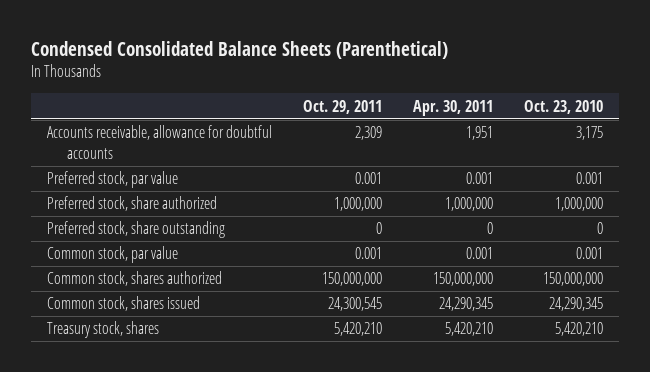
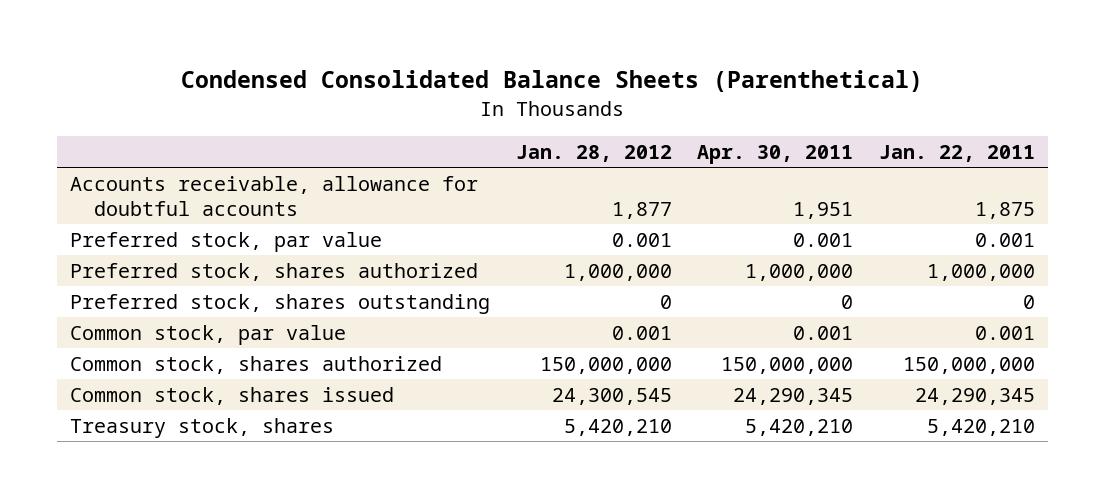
[302,99,382,114] Oct. 29, 2011 -> none
[524,99,604,114] Oct. 23, 2010 -> none
none -> [515,144,672,162] Jan. 28, 2012
none -> [878,144,1035,162] Jan. 22, 2011
[46,196,217,212] Preferred stock, share authorized -> [70,262,479,281] Preferred stock, shares authorized
[46,221,225,239] Preferred stock, share outstanding -> [70,293,491,314] Preferred stock, shares outstanding

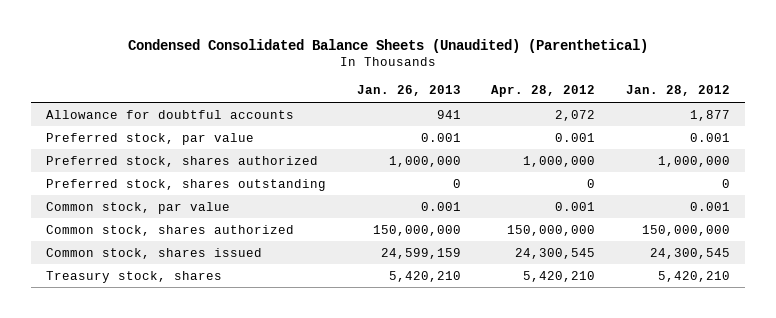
[181,70,924,93] Condensed Consolidated Balance Sheets (Parenthetical) -> [127,38,648,53] Condensed Consolidated Balance Sheets (Unaudited) (Parenthetical)
[697,144,854,164] Apr. 30, 2011 -> none
[878,144,1035,162] Jan. 22, 2011 -> none
none -> [356,85,461,97] Jan. 26, 2013
none -> [491,85,596,98] Apr. 28, 2012
[70,175,479,216] Accounts receivable, allowance for doubtful accounts -> [46,109,295,119] Allowance for doubtful accounts

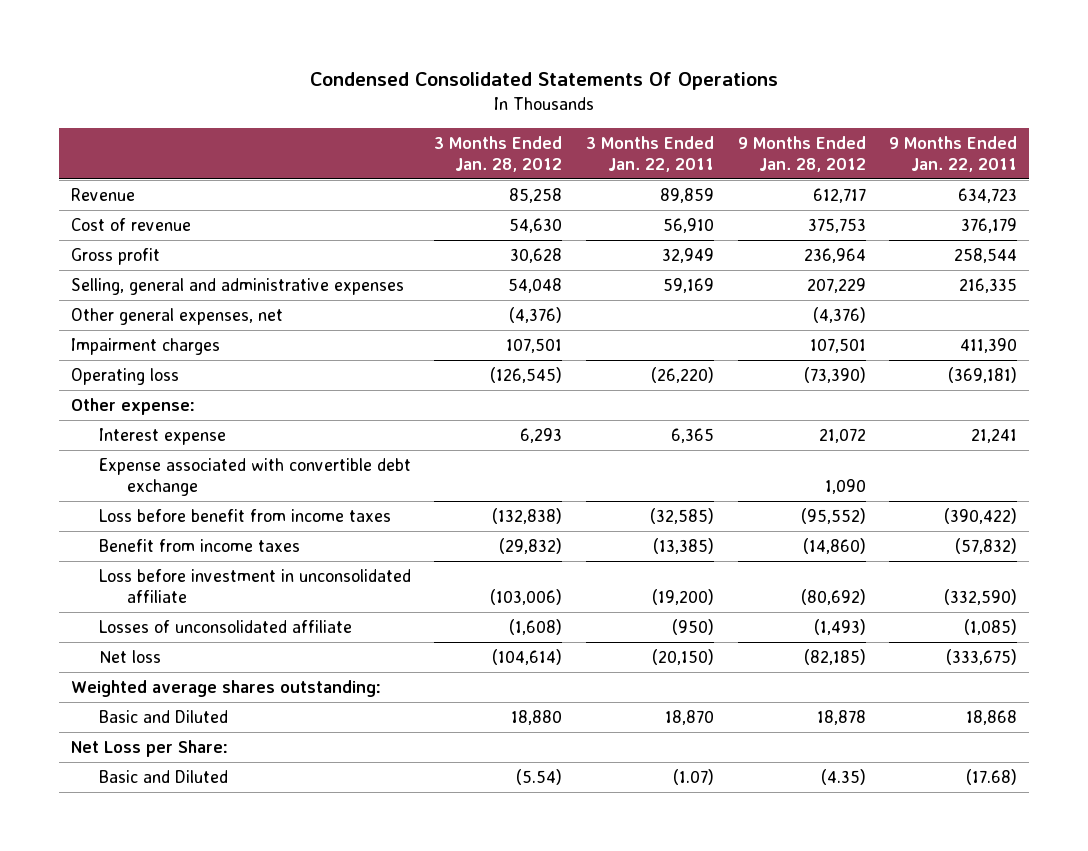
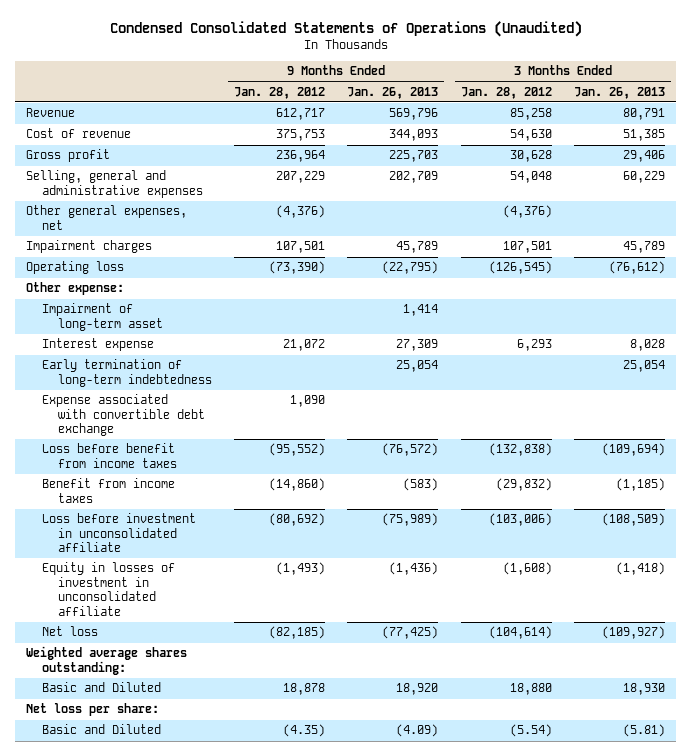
[309,72,778,91] Condensed Consolidated Statements Of Operations -> [109,21,582,38] Condensed Consolidated Statements of Operations (Unaudited)
[585,135,714,172] 3 Months Ended Jan. 22, 2011 -> none
[889,135,1018,172] 9 Months Ended Jan. 22, 2011 -> none
none -> [347,86,439,99] Jan. 26, 2013
none -> [574,86,666,99] Jan. 26, 2013
none -> [42,303,163,331] Impairment of long-term asset
none -> [42,359,212,387] Early termination of long-term indebtedness
[98,619,352,633] Losses of unconsolidated affiliate -> [42,562,176,616] Equity in losses of investment in unconsolidated affiliate
[70,739,228,757] Net Loss per Share: -> [26,703,160,717] Net loss per share:

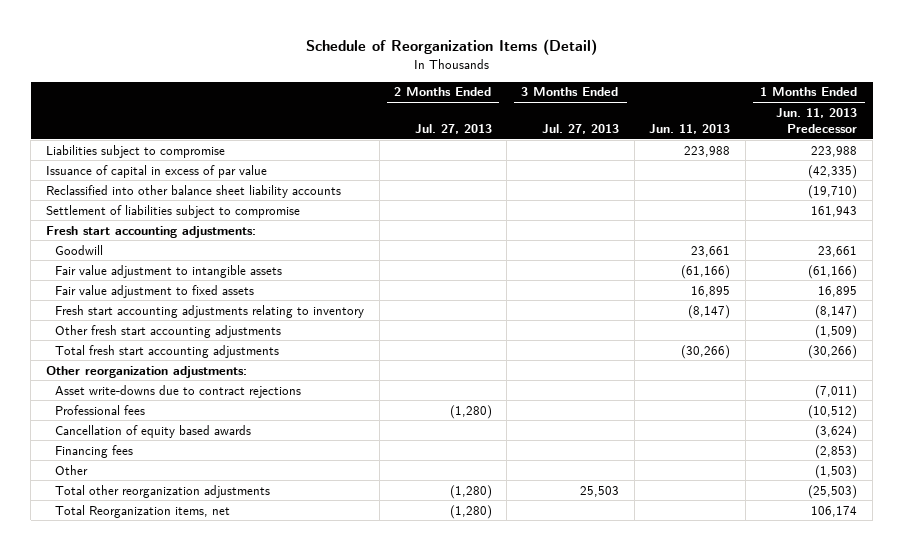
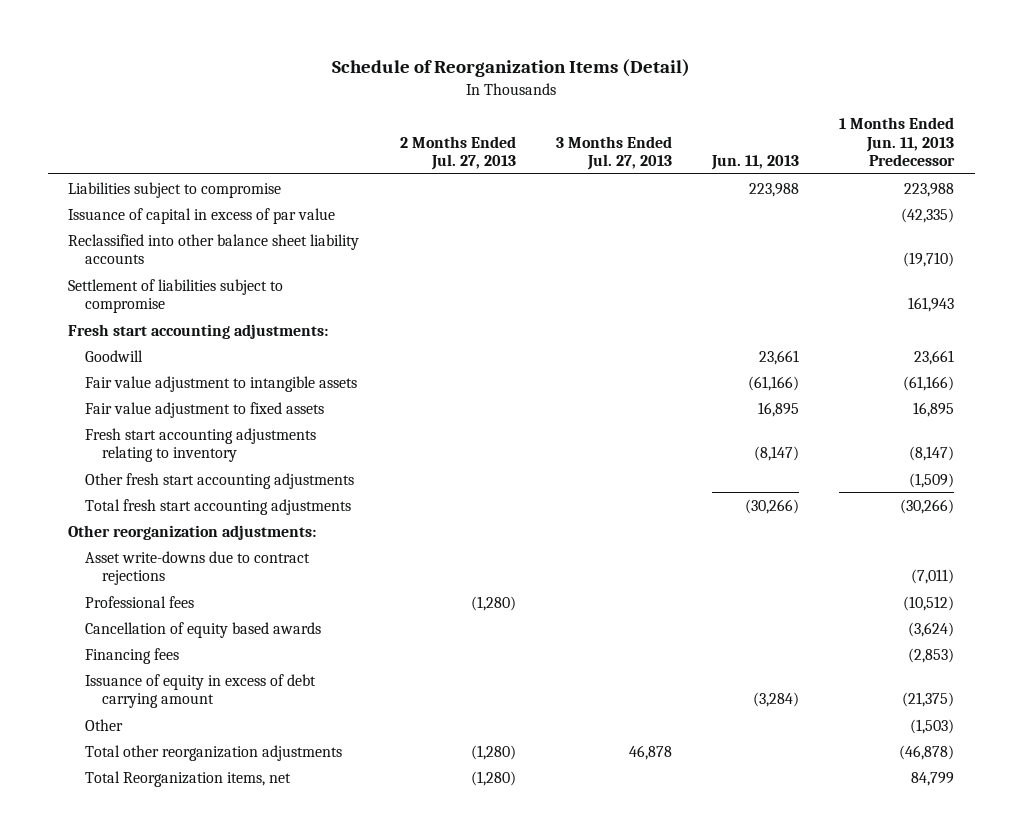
none -> [85,673,317,708] Issuance of equity in excess of debt carrying amount
[579,485,619,497] 25,503 -> [628,744,672,760] 46,878
[808,484,858,499] (25,503) -> [899,744,955,760] (46,878)
[811,505,858,517] 106,174 -> [911,771,955,786] 84,799

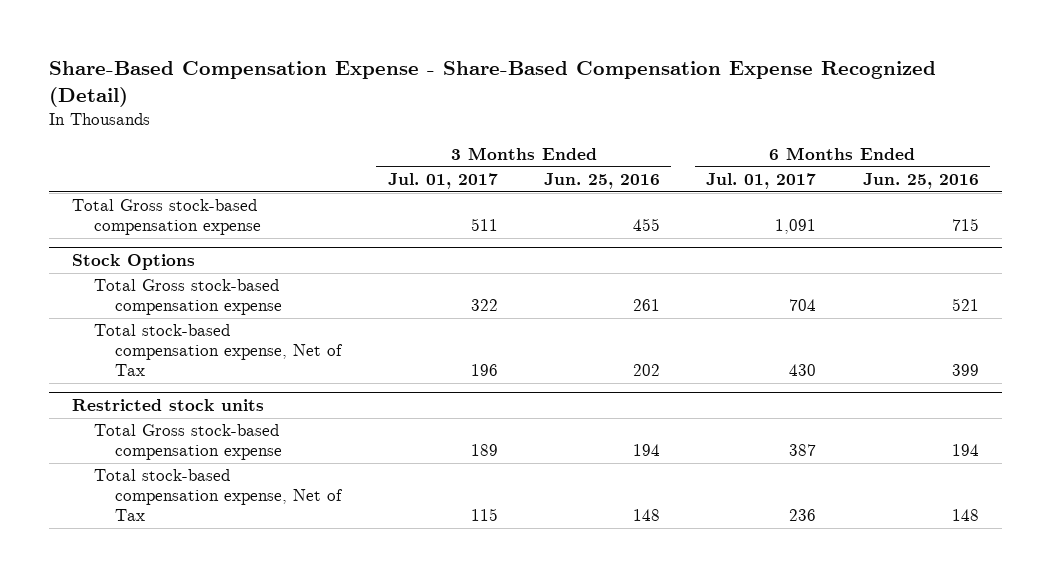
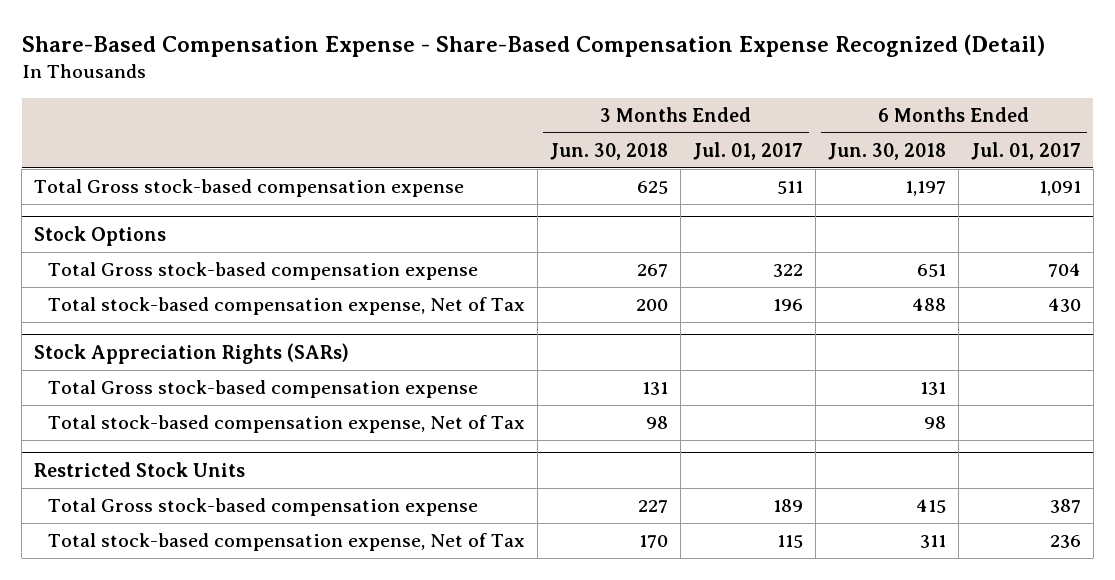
[543,173,660,190] Jun. 25, 2016 -> none
[862,173,979,190] Jun. 25, 2016 -> none
none -> [549,142,668,160] Jun. 30, 2018
none -> [827,142,946,160] Jun. 30, 2018
none -> [34,342,350,364] Stock Appreciation Rights (SARs)
none -> [47,380,478,399] Total Gross stock-based compensation expense
none -> [47,415,525,434] Total stock-based compensation expense, Net of Tax
[72,399,265,412] Restricted stock units -> [34,461,246,477] Restricted Stock Units

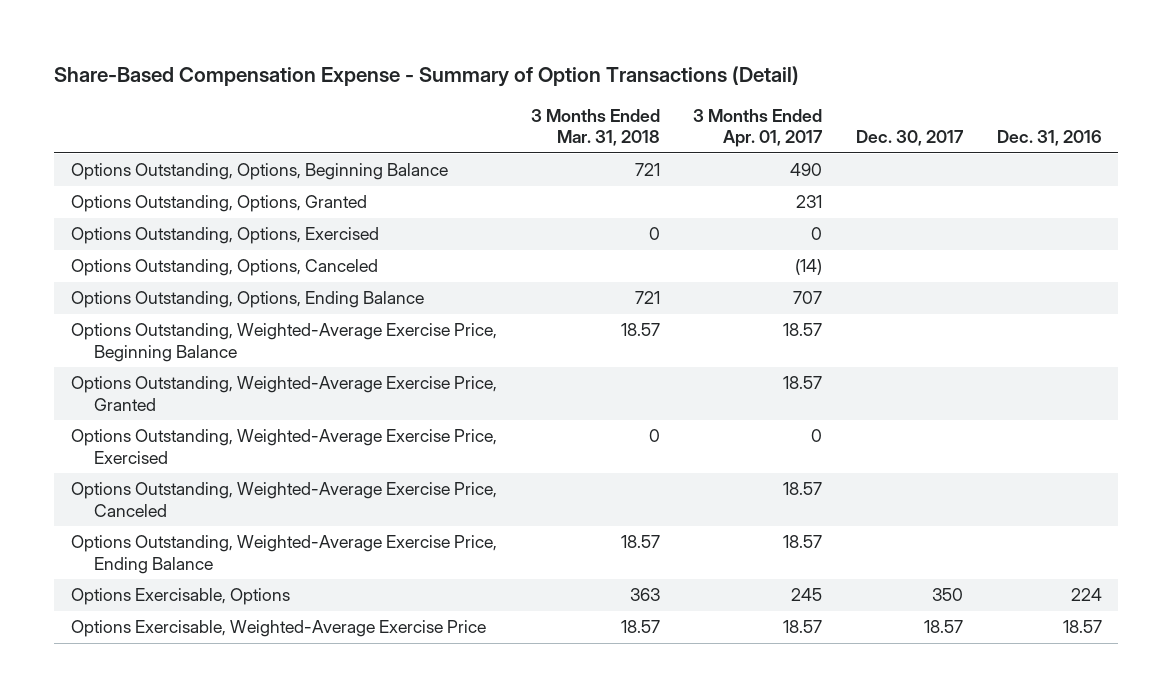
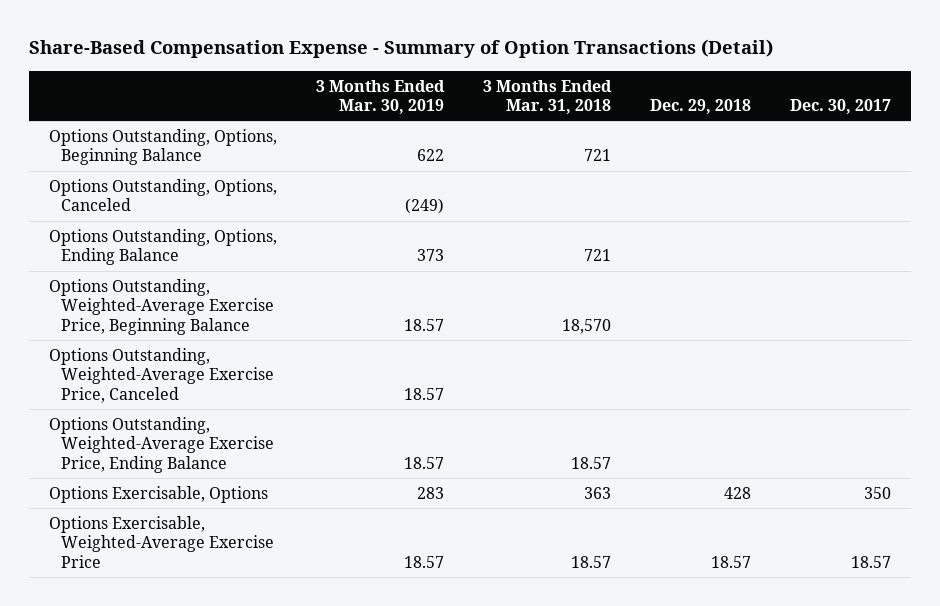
[693,108,824,148] 3 Months Ended Apr. 01, 2017 -> none
[996,130,1102,147] Dec. 31, 2016 -> none
none -> [316,79,446,115] 3 Months Ended Mar. 30, 2019
none -> [650,99,752,115] Dec. 29, 2018
[71,195,368,213] Options Outstanding, Options, Granted -> none
[71,227,380,245] Options Outstanding, Options, Exercised -> none
[71,376,498,412] Options Outstanding, Weighted-Average Exercise Price, Granted -> none
[71,429,498,465] Options Outstanding, Weighted-Average Exercise Price, Exercised -> none
[620,323,660,337] 18.57 -> [562,318,612,334] 18,570

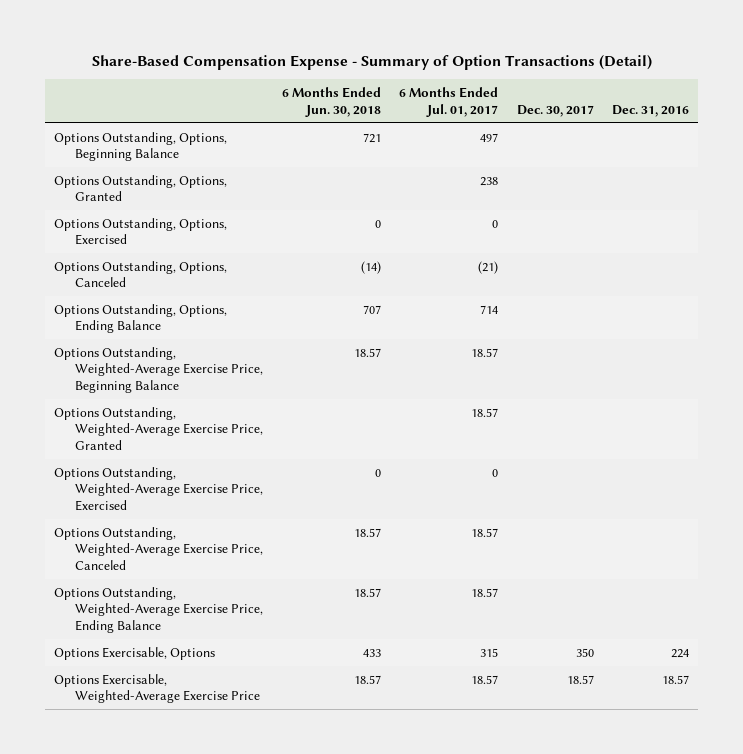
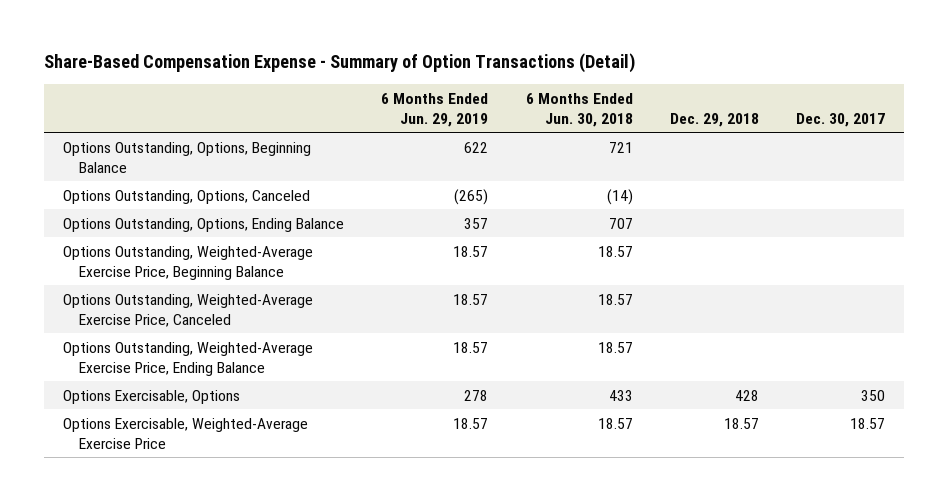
[399,87,499,117] 6 Months Ended Jul. 01, 2017 -> none
[612,104,690,117] Dec. 31, 2016 -> none
none -> [381,92,489,127] 6 Months Ended Jun. 29, 2019
none -> [669,112,759,127] Dec. 29, 2018
[53,174,227,202] Options Outstanding, Options, Granted -> none
[53,217,227,246] Options Outstanding, Options, Exercised -> none
[53,406,264,450] Options Outstanding, Weighted-Average Exercise Price, Granted -> none
[53,466,264,511] Options Outstanding, Weighted-Average Exercise Price, Exercised -> none

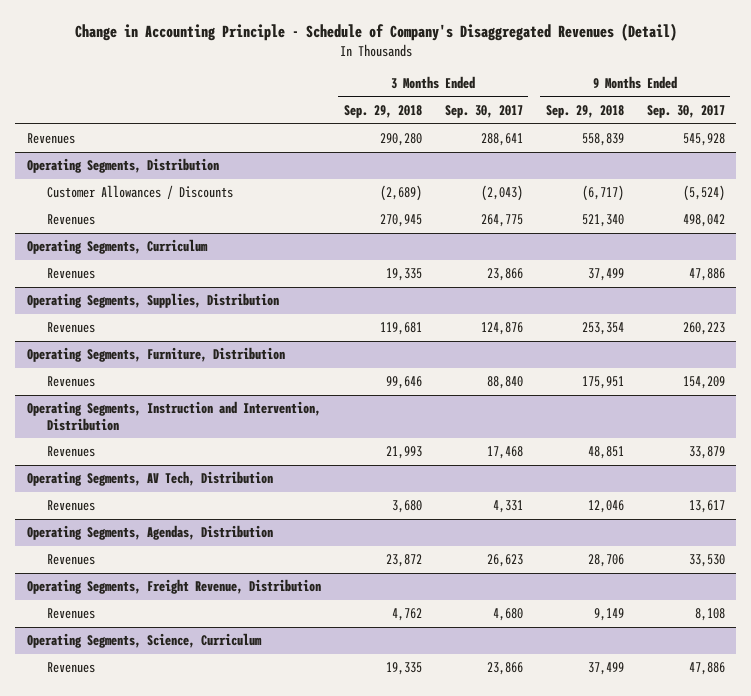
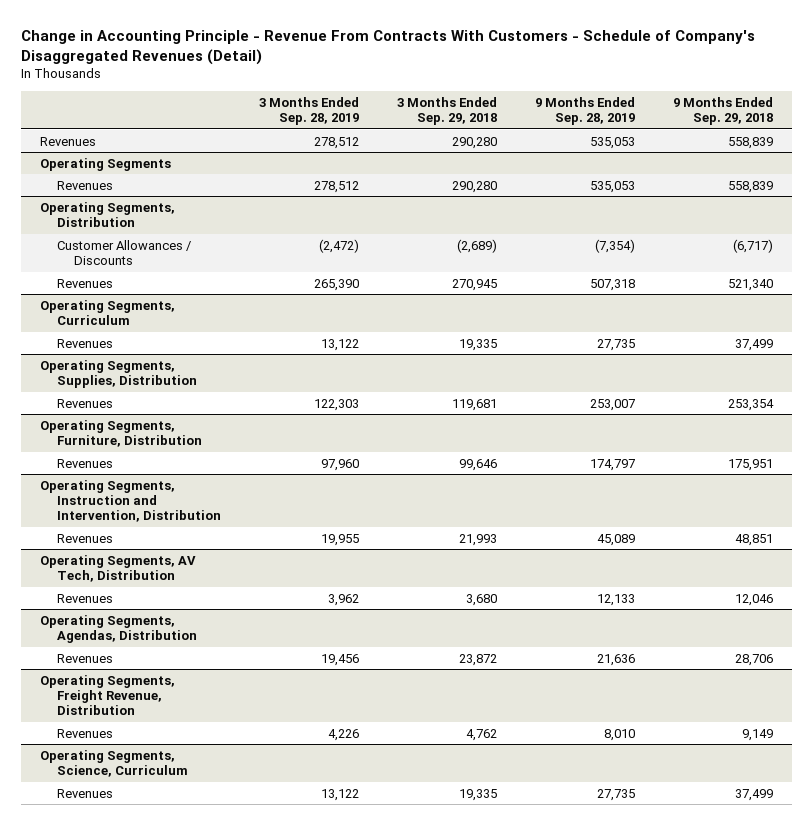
[74,23,677,42] Change in Accounting Principle - Schedule of Company's Disaggregated Revenues (Detail) -> [20,29,755,65] Change in Accounting Principle - Revenue From Contracts With Customers - Schedule of Company's Disaggregated Revenues (Detail)
[444,105,523,119] Sep. 30, 2017 -> none
[646,105,725,119] Sep. 30, 2017 -> none
none -> [258,97,359,126] 3 Months Ended Sep. 28, 2019
none -> [534,97,635,126] 9 Months Ended Sep. 28, 2019
none -> [39,157,171,171] Operating Segments
none -> [56,180,113,190] Revenues

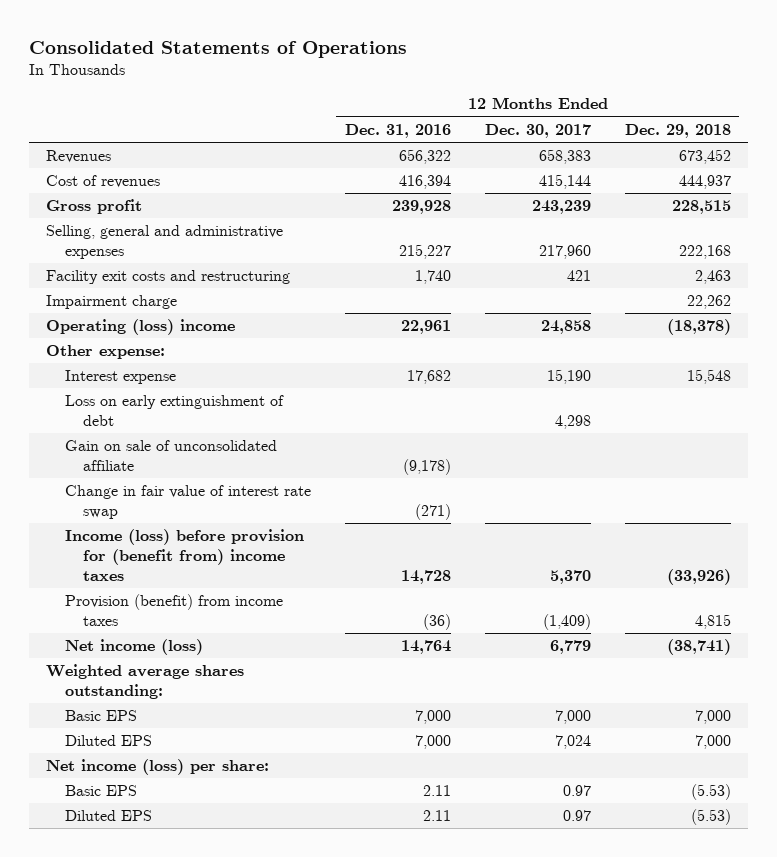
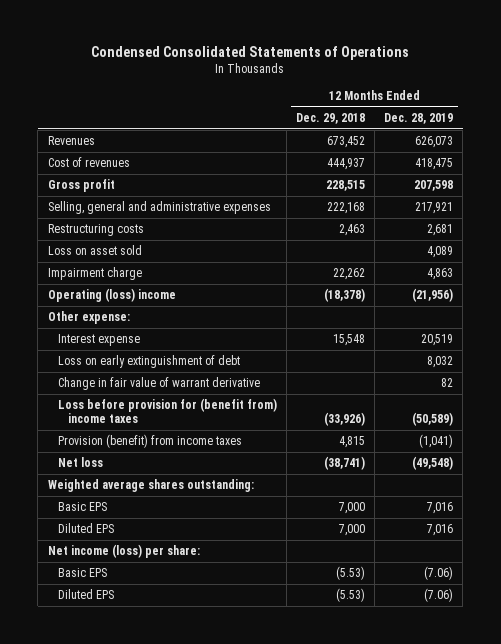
[29,40,408,58] Consolidated Statements of Operations -> [91,45,410,60] Condensed Consolidated Statements of Operations
[344,123,451,138] Dec. 31, 2016 -> none
[484,123,591,138] Dec. 30, 2017 -> none
none -> [384,113,454,125] Dec. 28, 2019
[46,270,291,285] Facility exit costs and restructuring -> [47,224,144,237] Restructuring costs
none -> [47,245,142,256] Loss on asset sold
[64,440,277,472] Gain on sale of unconsolidated affiliate -> none
[64,485,311,520] Change in fair value of interest rate swap -> [57,377,260,391] Change in fair value of warrant derivative
[64,529,304,582] Income (loss) before provision for (benefit from) income taxes -> [57,398,277,424] Loss before provision for (benefit from) income taxes
[64,639,203,656] Net income (loss) -> [57,457,103,468] Net loss

